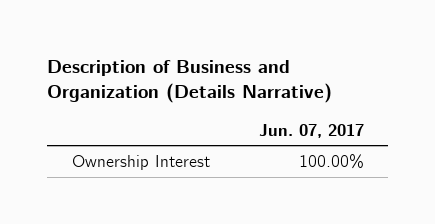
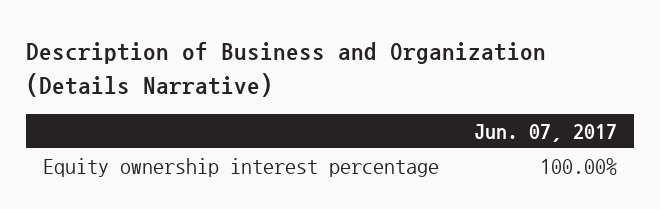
[71,155,210,171] Ownership Interest -> [43,157,440,177] Equity ownership interest percentage

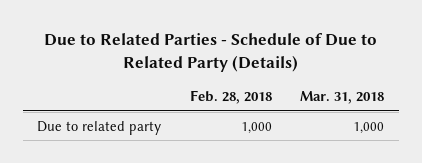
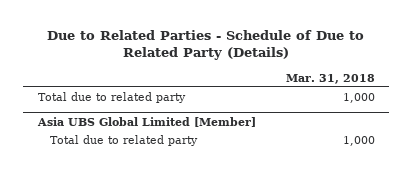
[189,90,272,105] Feb. 28, 2018 -> none
[37,120,162,135] Due to related party -> [38,92,187,104] Total due to related party
none -> [37,116,257,127] Asia UBS Global Limited [Member]
none -> [50,135,199,147] Total due to related party

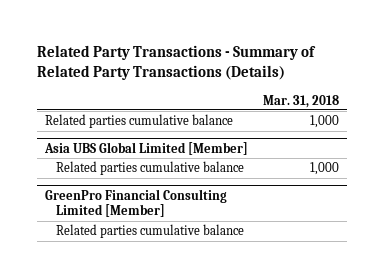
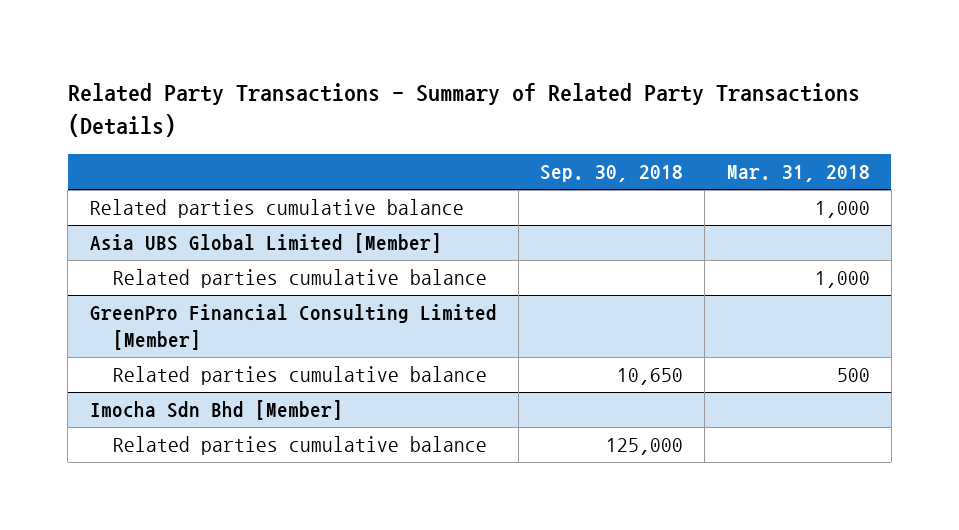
none -> [540,165,684,183] Sep. 30, 2018
none -> [112,366,487,386] Related parties cumulative balance
none -> [89,400,343,421] Imocha Sdn Bhd [Member]

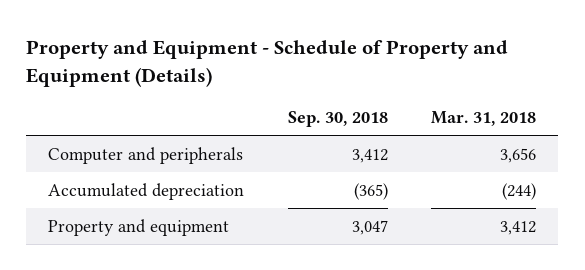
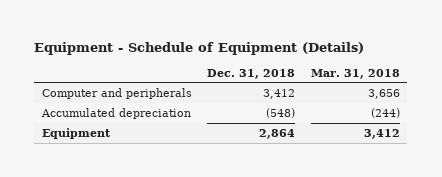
[26,40,509,87] Property and Equipment - Schedule of Property and Equipment (Details) -> [34,41,365,55] Equipment - Schedule of Equipment (Details)
[287,111,388,128] Sep. 30, 2018 -> none
none -> [207,68,296,79] Dec. 31, 2018
[48,218,230,236] Property and equipment -> [42,127,112,139] Equipment

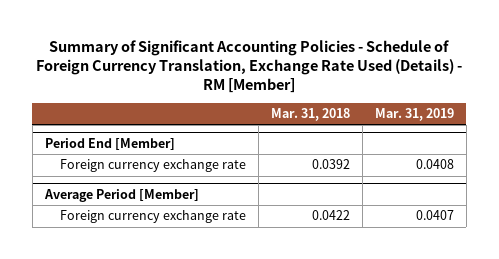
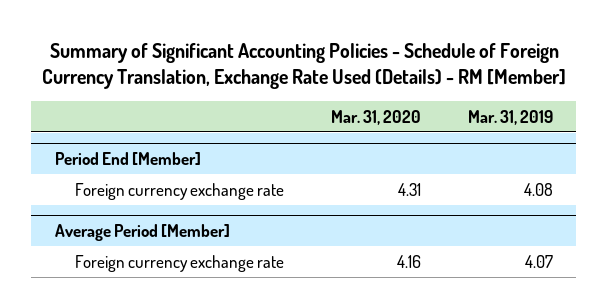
[270,108,350,122] Mar. 31, 2018 -> none
none -> [330,109,421,125] Mar. 31, 2020
[415,159,454,170] 0.0408 -> [523,182,553,196] 4.08
[415,210,454,221] 0.0407 -> [524,254,553,268] 4.07

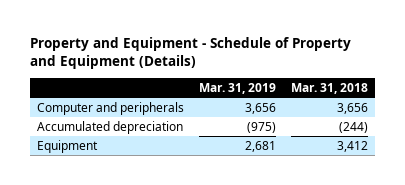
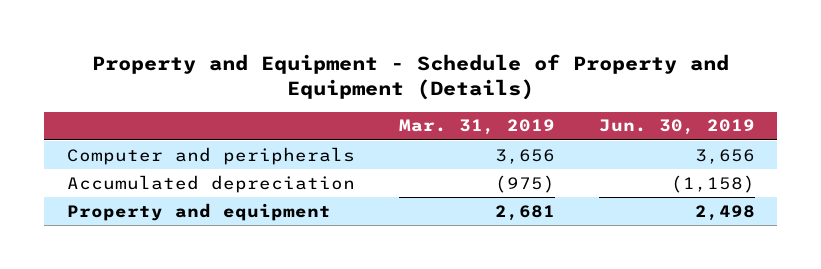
[290,82,368,94] Mar. 31, 2018 -> none
none -> [598,119,755,136] Jun. 30, 2019
[37,139,99,153] Equipment -> [66,202,331,221] Property and equipment

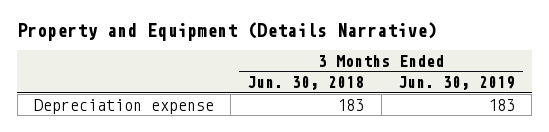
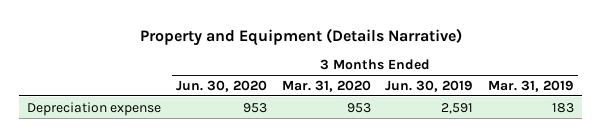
[247,76,365,91] Jun. 30, 2018 -> none
none -> [175,79,267,92] Jun. 30, 2020
none -> [281,79,371,92] Mar. 31, 2020
none -> [488,79,575,92] Mar. 31, 2019
[487,98,515,111] 183 -> [441,102,474,114] 2,591

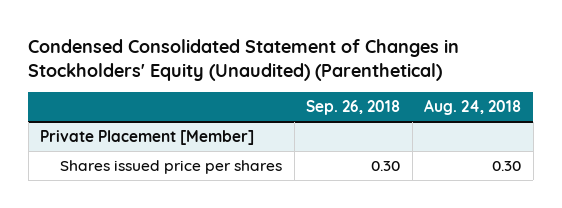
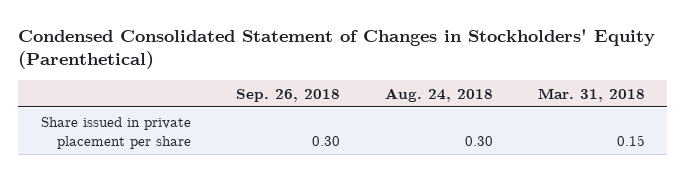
[28,38,460,81] Condensed Consolidated Statement of Changes in Stockholders' Equity (Unaudited) (Parenthetical) -> [18,28,656,70] Condensed Consolidated Statement of Changes in Stockholders' Equity (Parenthetical)
none -> [537,87,645,102] Mar. 31, 2018
[40,129,255,145] Private Placement [Member] -> none
[60,159,283,174] Shares issued price per shares -> [40,116,191,150] Share issued in private placement per share

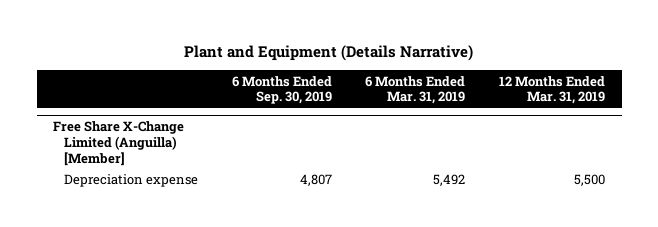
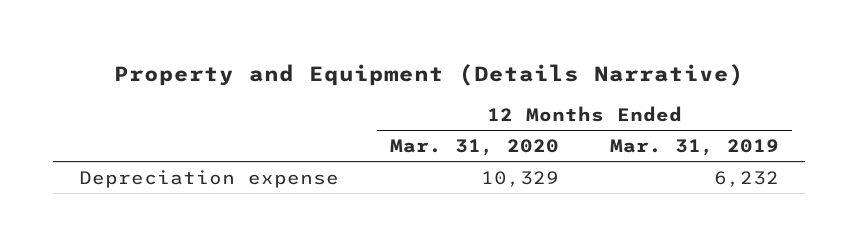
[184,45,474,62] Plant and Equipment (Details Narrative) -> [114,64,745,87] Property and Equipment (Details Narrative)
[231,75,332,105] 6 Months Ended Sep. 30, 2019 -> none
[365,75,466,105] 6 Months Ended Mar. 31, 2019 -> none
none -> [390,139,560,157] Mar. 31, 2020
[53,121,185,166] Free Share X-Change Limited (Anguilla) [Member] -> none
[573,174,605,187] 5,500 -> [714,170,780,187] 6,232

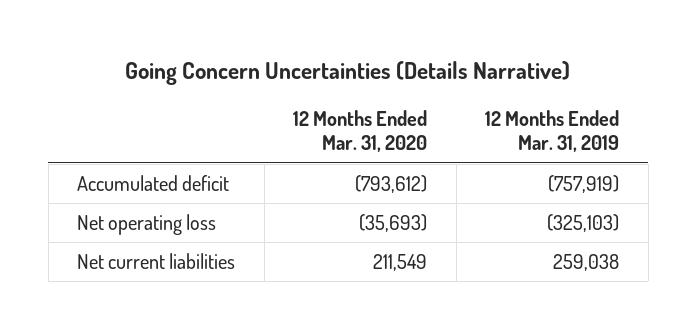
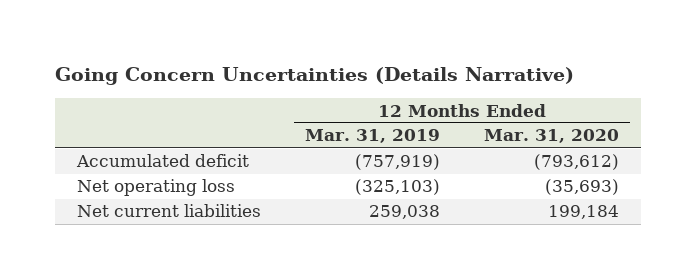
[373,253,428,271] 211,549 -> [548,205,620,220] 199,184

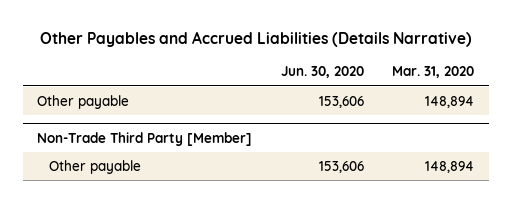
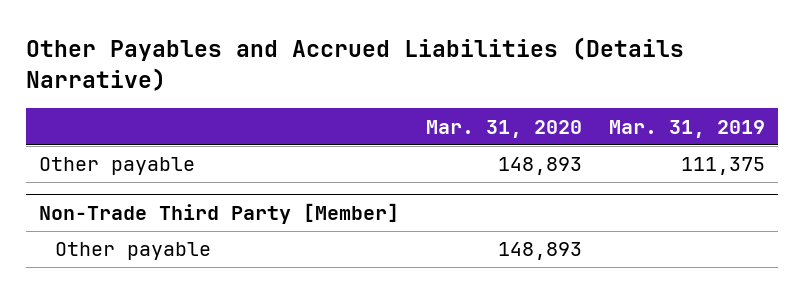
[280,66,364,79] Jun. 30, 2020 -> none
none -> [608,119,765,138] Mar. 31, 2019
[425,95,475,108] 148,894 -> [497,157,582,176] 148,893
[425,160,475,173] 148,894 -> [497,242,582,261] 148,893

